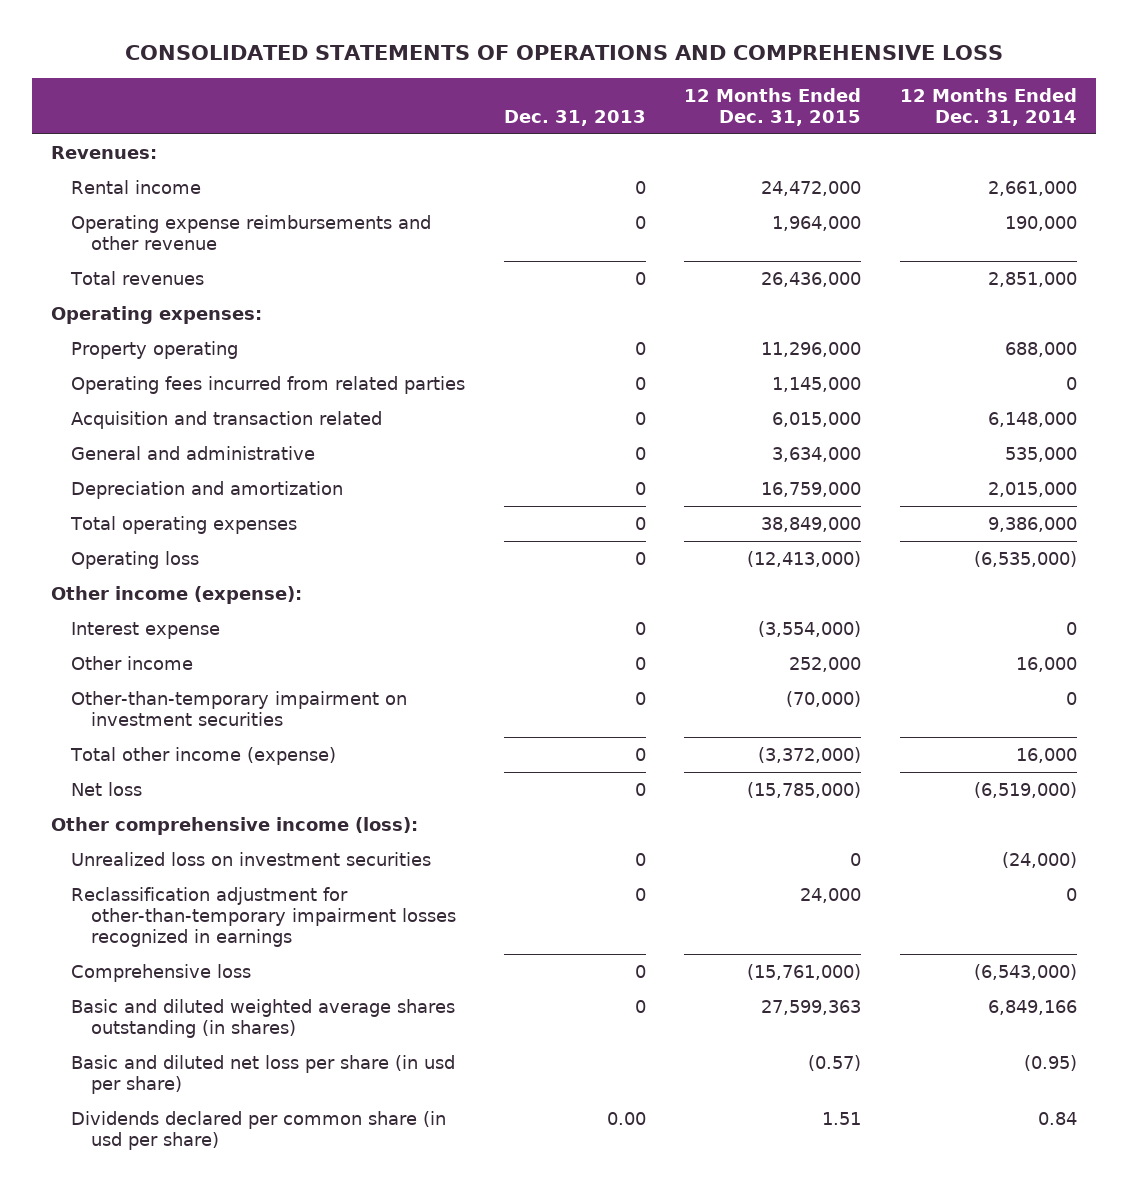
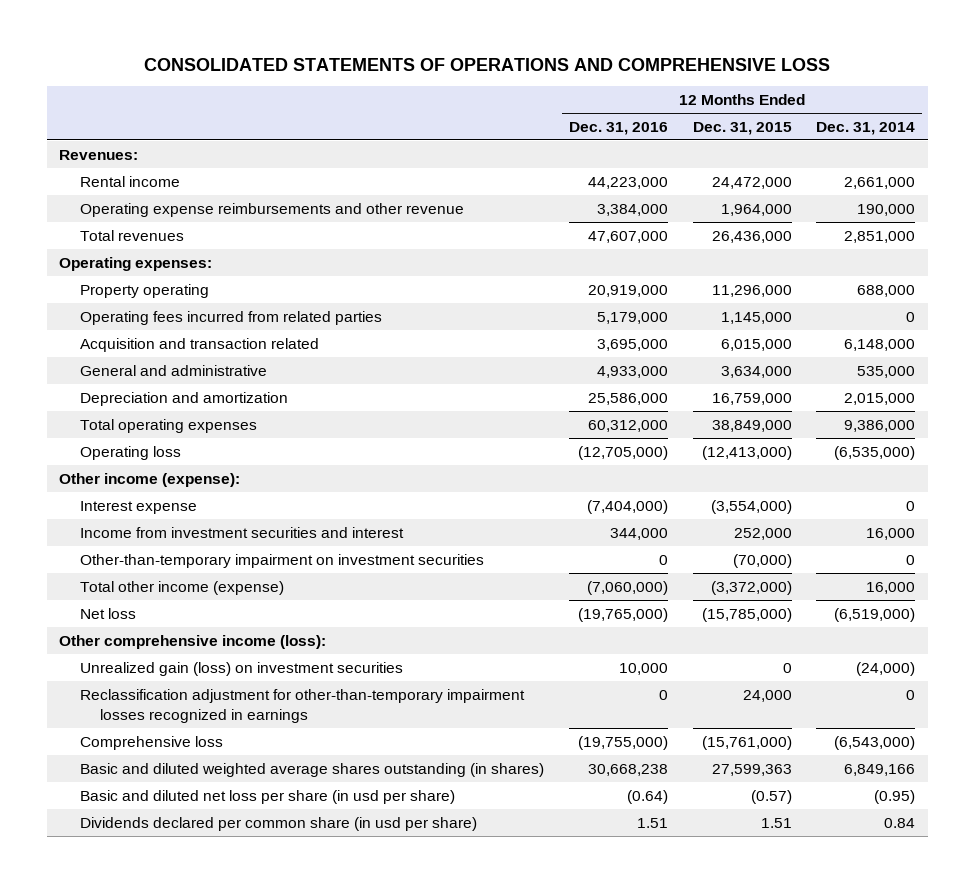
[503,109,646,126] Dec. 31, 2013 -> none
none -> [568,121,668,135] Dec. 31, 2016
[71,656,194,671] Other income -> [79,526,404,538] Income from investment securities and interest
[71,852,432,867] Unrealized loss on investment securities -> [79,661,403,676] Unrealized gain (loss) on investment securities

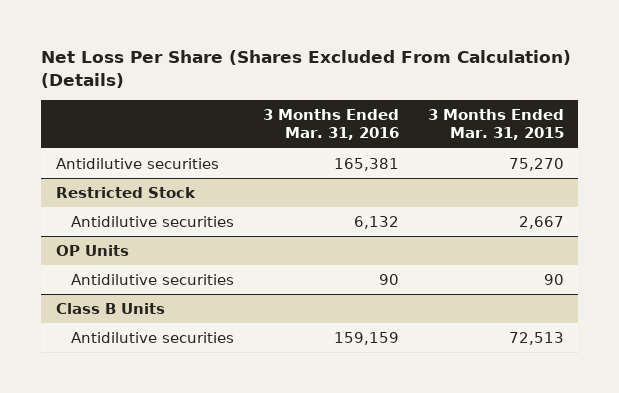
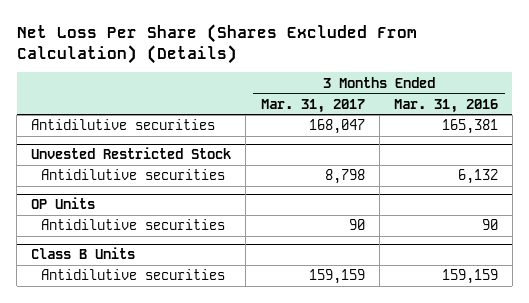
[427,109,564,141] 3 Months Ended Mar. 31, 2015 -> none
none -> [260,98,365,113] Mar. 31, 2017
[55,186,196,198] Restricted Stock -> [31,147,232,160] Unvested Restricted Stock

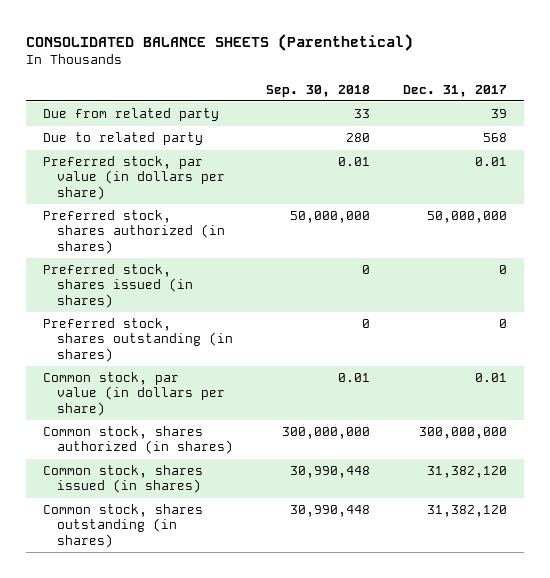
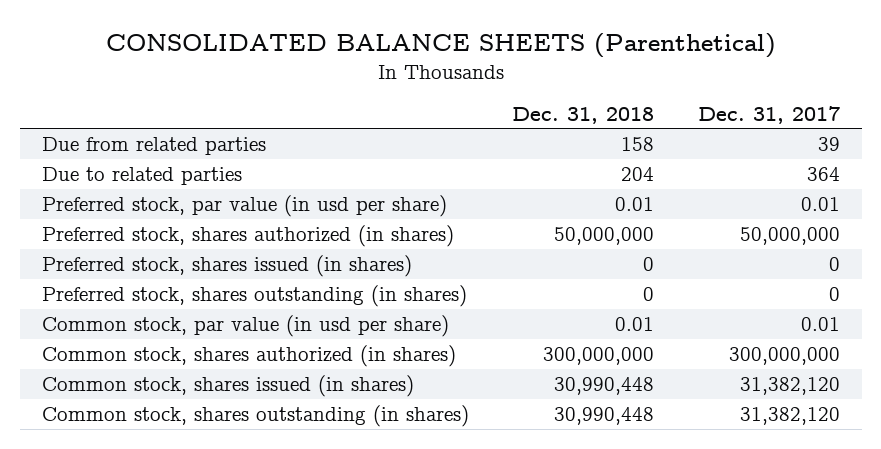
[265,84,370,97] Sep. 30, 2018 -> none
none -> [512,106,655,124] Dec. 31, 2018
[42,108,219,122] Due from related party -> [41,136,266,155] Due from related parties
[42,132,203,146] Due to related party -> [41,166,242,185] Due to related parties
[483,133,508,143] 568 -> [806,166,840,181] 364
[42,156,225,200] Preferred stock, par value (in dollars per share) -> [41,194,447,217] Preferred stock, par value (in usd per share)
[42,372,225,416] Common stock, par value (in dollars per share) -> [41,314,449,337] Common stock, par value (in usd per share)

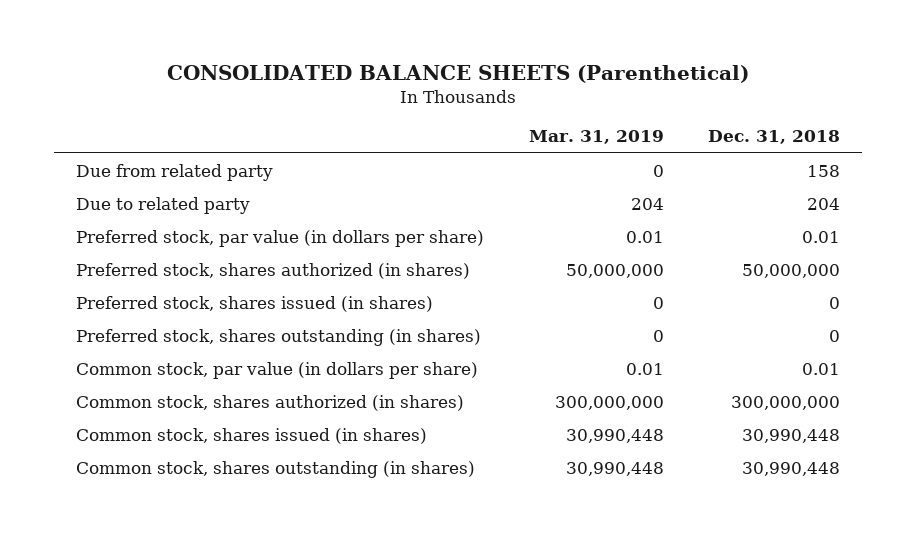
[697,105,840,124] Dec. 31, 2017 -> none
none -> [528,130,664,145] Mar. 31, 2019
[41,136,266,155] Due from related parties -> [76,163,274,181] Due from related party
[41,166,242,185] Due to related parties -> [76,196,251,214] Due to related party
[41,194,447,217] Preferred stock, par value (in usd per share) -> [76,229,485,247] Preferred stock, par value (in dollars per share)
[41,314,449,337] Common stock, par value (in usd per share) -> [76,361,479,379] Common stock, par value (in dollars per share)

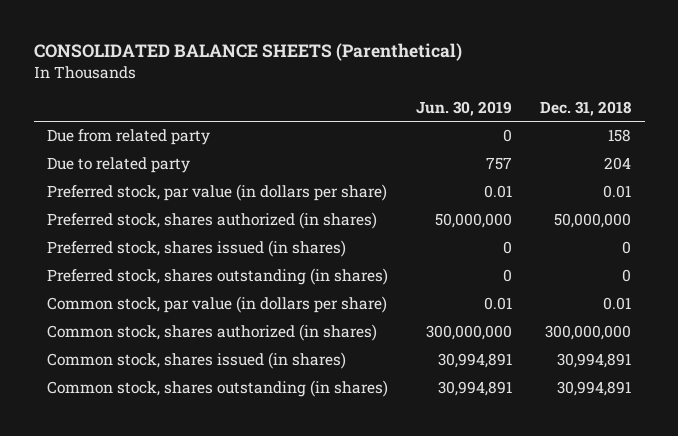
[528,130,664,145] Mar. 31, 2019 -> none
none -> [416,100,513,116] Jun. 30, 2019
[742,428,841,443] 30,990,448 -> [556,353,631,369] 30,994,891
[742,461,841,476] 30,990,448 -> [556,381,631,397] 30,994,891

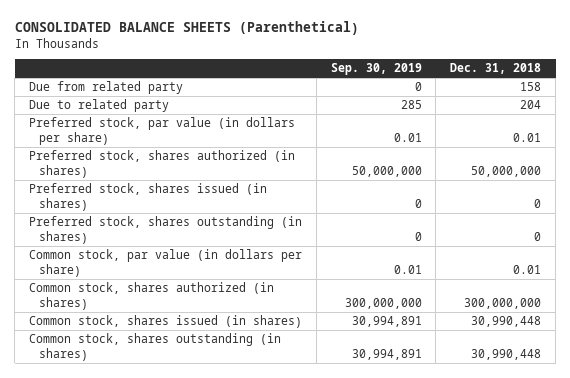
[416,100,513,116] Jun. 30, 2019 -> none
none -> [330,63,422,76] Sep. 30, 2019
[556,353,631,369] 30,994,891 -> [471,316,542,328] 30,990,448
[556,381,631,397] 30,994,891 -> [471,348,542,360] 30,990,448

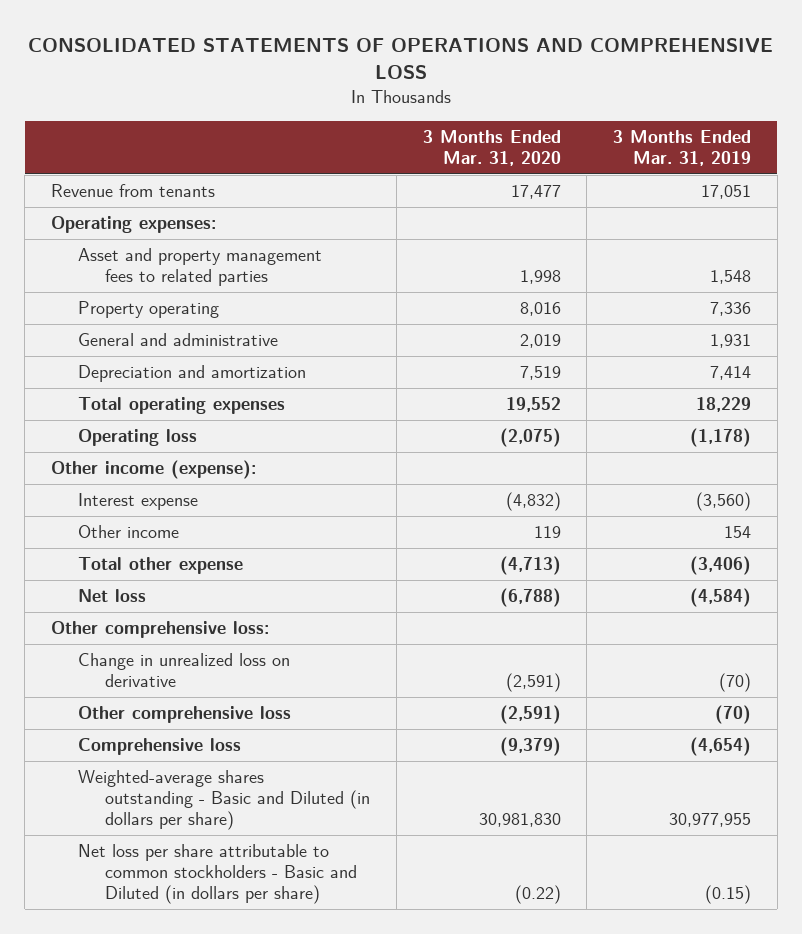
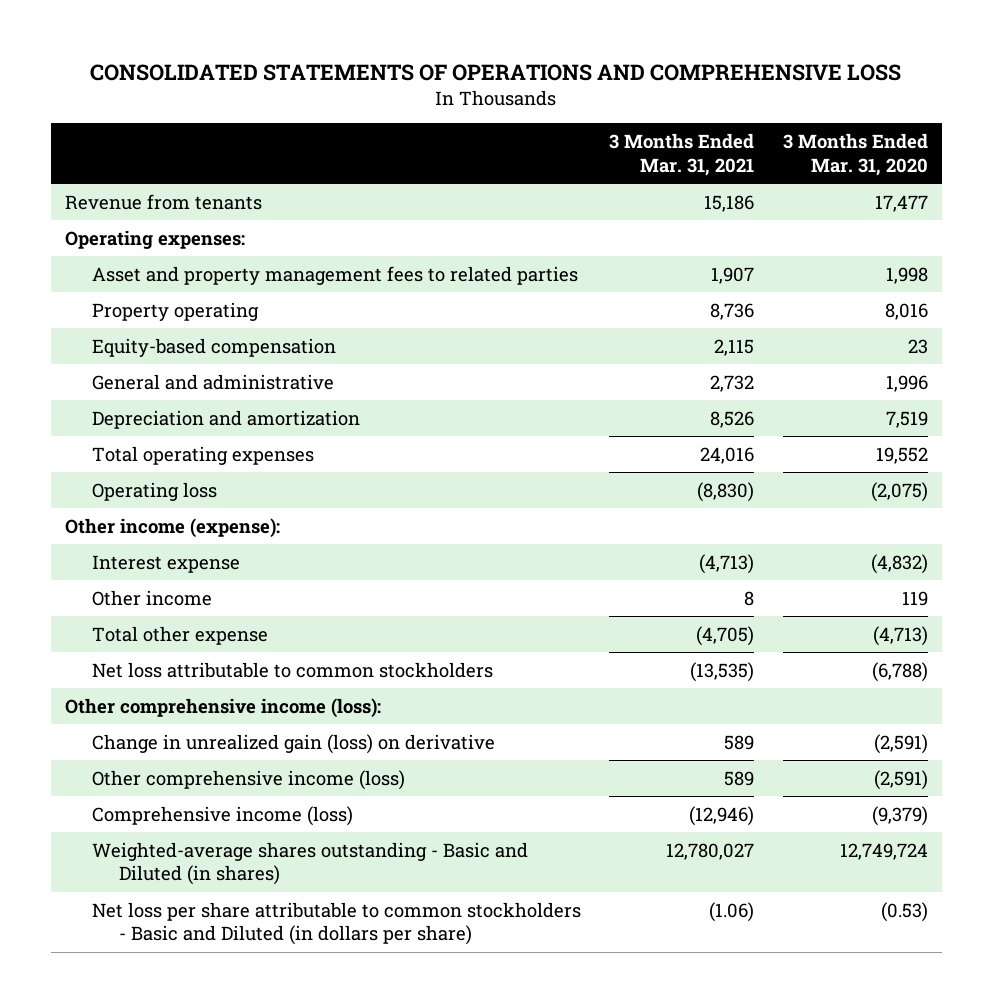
[613,129,752,166] 3 Months Ended Mar. 31, 2019 -> none
none -> [609,133,755,176] 3 Months Ended Mar. 31, 2021
none -> [91,337,336,357] Equity-based compensation
[519,334,561,349] 2,019 -> [885,374,928,392] 1,996
[78,589,147,603] Net loss -> [91,661,493,678] Net loss attributable to common stockholders
[51,621,270,639] Other comprehensive loss: -> [65,697,382,718] Other comprehensive income (loss):
[78,653,291,688] Change in unrealized loss on derivative -> [91,733,495,754] Change in unrealized gain (loss) on derivative
[78,706,292,724] Other comprehensive loss -> [91,769,405,790] Other comprehensive income (loss)
[78,738,242,756] Comprehensive loss -> [91,805,353,826] Comprehensive income (loss)
[78,770,371,831] Weighted-average shares outstanding - Basic and Diluted (in dollars per share) -> [91,841,528,886] Weighted-average shares outstanding - Basic and Diluted (in shares)
[478,813,561,828] 30,981,830 -> [839,842,928,860] 12,749,724
[514,885,561,905] (0.22) -> [880,901,928,922] (0.53)

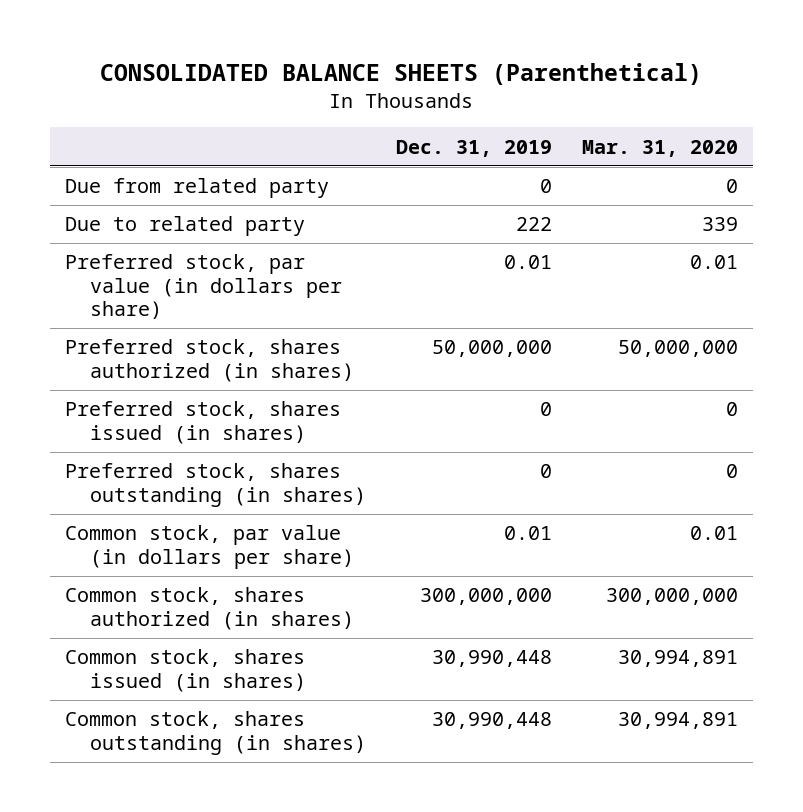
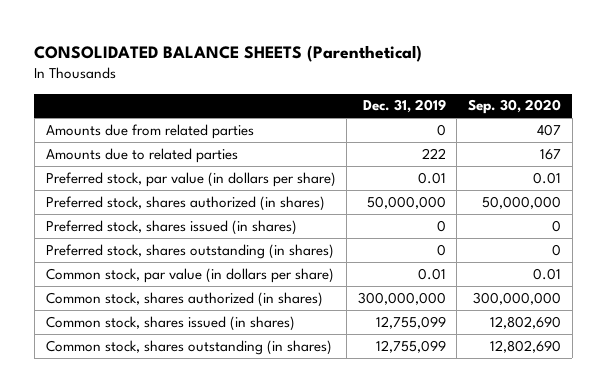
[581,139,738,157] Mar. 31, 2020 -> none
none -> [467,99,561,115] Sep. 30, 2020
[65,178,330,199] Due from related party -> [45,123,254,139] Amounts due from related parties
[65,216,306,237] Due to related party -> [45,147,238,163] Amounts due to related parties
[431,650,552,668] 30,990,448 -> [375,315,446,329] 12,755,099
[431,712,552,730] 30,990,448 -> [375,339,446,353] 12,755,099

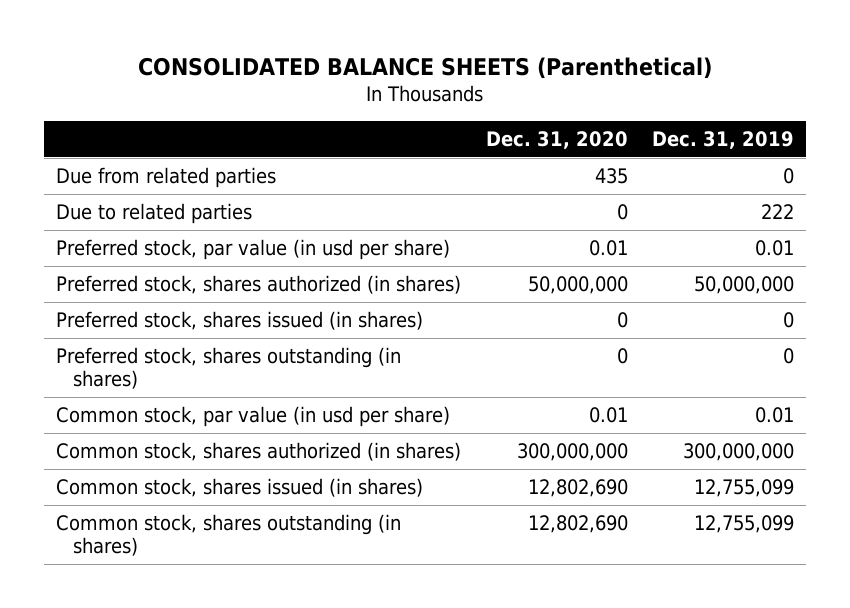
[467,99,561,115] Sep. 30, 2020 -> none
none -> [485,131,628,150] Dec. 31, 2020
[45,123,254,139] Amounts due from related parties -> [56,167,277,189] Due from related parties
[45,147,238,163] Amounts due to related parties -> [56,203,253,225] Due to related parties
[45,171,336,187] Preferred stock, par value (in dollars per share) -> [56,239,451,261] Preferred stock, par value (in usd per share)
[45,267,334,283] Common stock, par value (in dollars per share) -> [56,406,451,428] Common stock, par value (in usd per share)

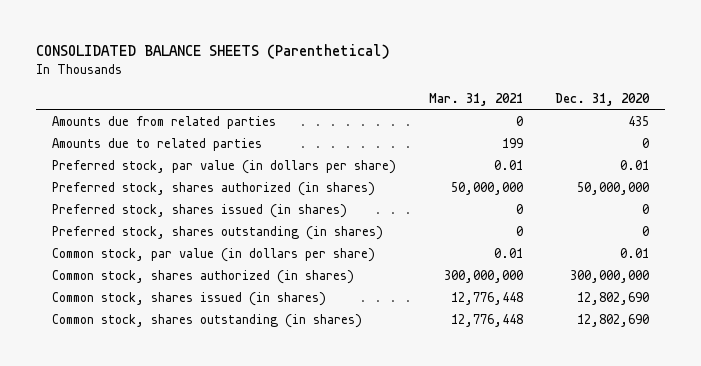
[652,131,795,150] Dec. 31, 2019 -> none
none -> [428,92,523,106] Mar. 31, 2021
[56,167,277,189] Due from related parties -> [51,115,276,129] Amounts due from related parties
[56,203,253,225] Due to related parties -> [51,137,262,151] Amounts due to related parties
[56,239,451,261] Preferred stock, par value (in usd per share) -> [51,159,396,174] Preferred stock, par value (in dollars per share)
[56,406,451,428] Common stock, par value (in usd per share) -> [51,247,375,262] Common stock, par value (in dollars per share)

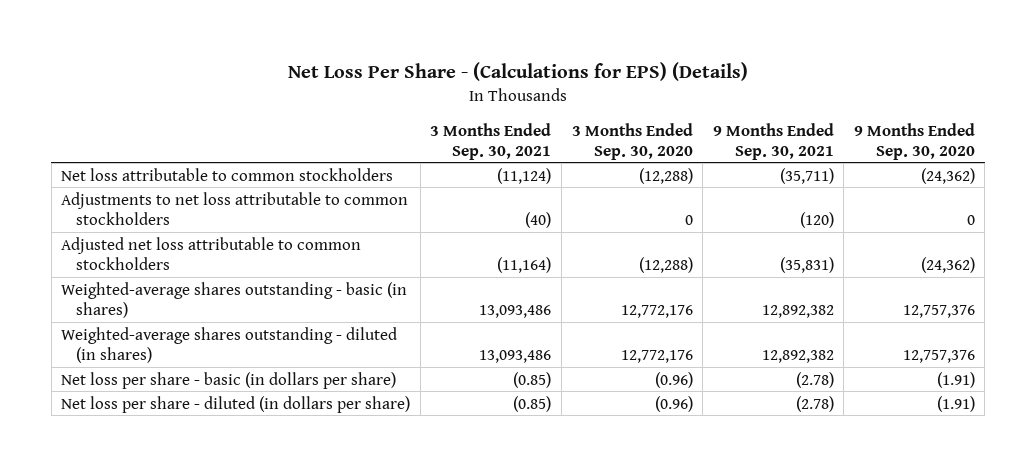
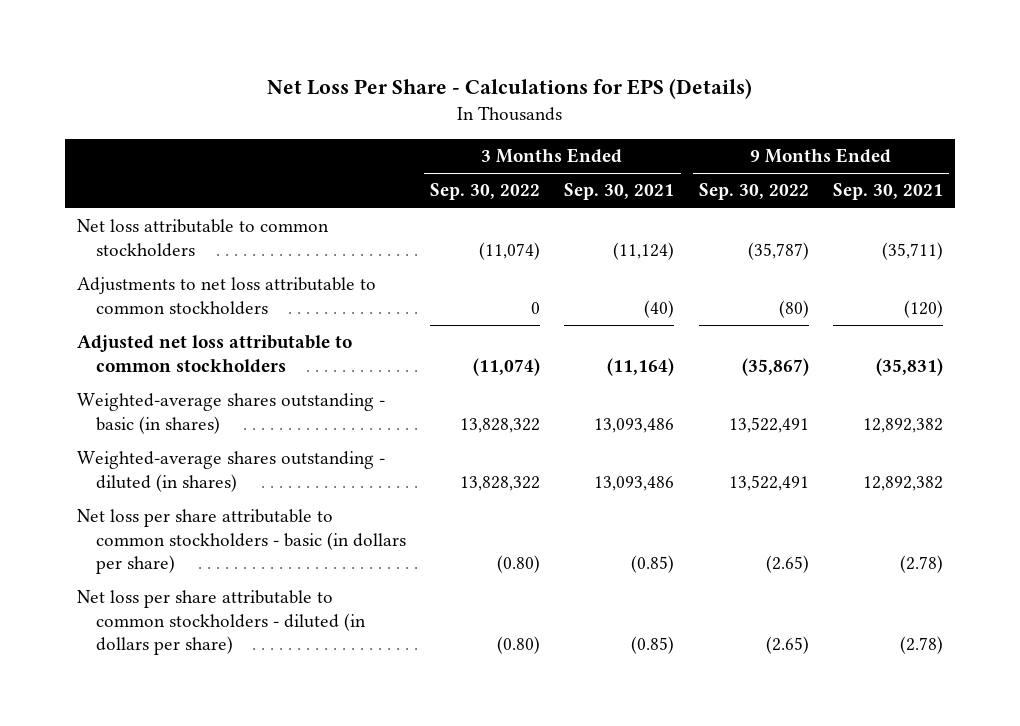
[288,61,749,81] Net Loss Per Share - (Calculations for EPS) (Details) -> [267,78,753,100] Net Loss Per Share - Calculations for EPS (Details)
[571,122,693,160] 3 Months Ended Sep. 30, 2020 -> none
[853,122,975,160] 9 Months Ended Sep. 30, 2020 -> none
none -> [430,183,541,201] Sep. 30, 2022
none -> [698,183,809,201] Sep. 30, 2022
[61,371,397,389] Net loss per share - basic (in dollars per share) -> [77,509,407,574] Net loss per share attributable to common stockholders - basic (in dollars per share)
[61,395,411,413] Net loss per share - diluted (in dollars per share) -> [77,590,367,655] Net loss per share attributable to common stockholders - diluted (in dollars per share)

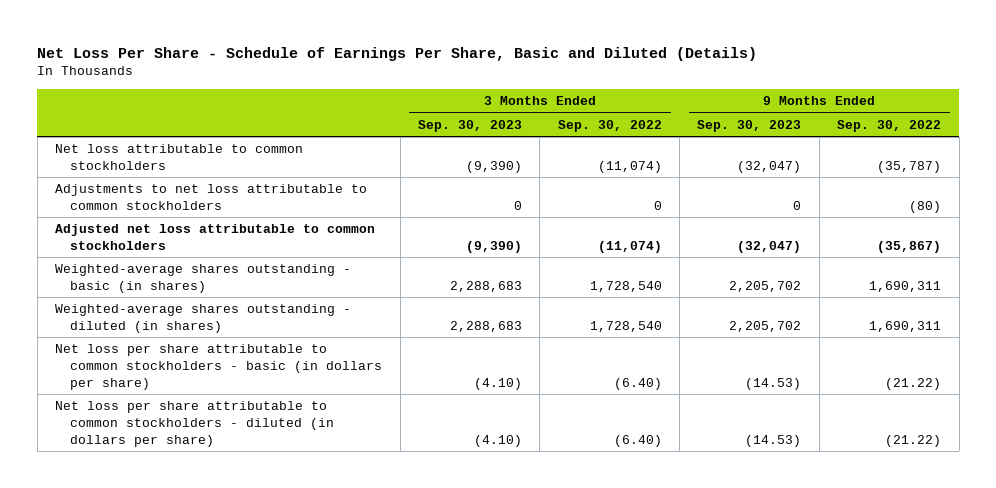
[267,78,753,100] Net Loss Per Share - Calculations for EPS (Details) -> [37,46,758,61] Net Loss Per Share - Schedule of Earnings Per Share, Basic and Diluted (Details)
[564,183,675,201] Sep. 30, 2021 -> none
[832,183,943,201] Sep. 30, 2021 -> none
none -> [417,119,522,132] Sep. 30, 2023
none -> [697,119,802,132] Sep. 30, 2023
[460,417,541,433] 13,828,322 -> [589,280,662,292] 1,728,540
[728,416,809,433] 13,522,491 -> [869,280,942,292] 1,690,311
[460,475,541,491] 13,828,322 -> [589,320,662,332] 1,728,540
[728,474,809,491] 13,522,491 -> [869,320,942,332] 1,690,311
[497,554,541,573] (0.80) -> [613,377,662,390] (6.40)
[765,554,809,573] (2.65) -> [885,377,942,390] (21.22)
[497,635,541,654] (0.80) -> [613,434,662,447] (6.40)
[765,635,809,654] (2.65) -> [885,434,942,447] (21.22)

